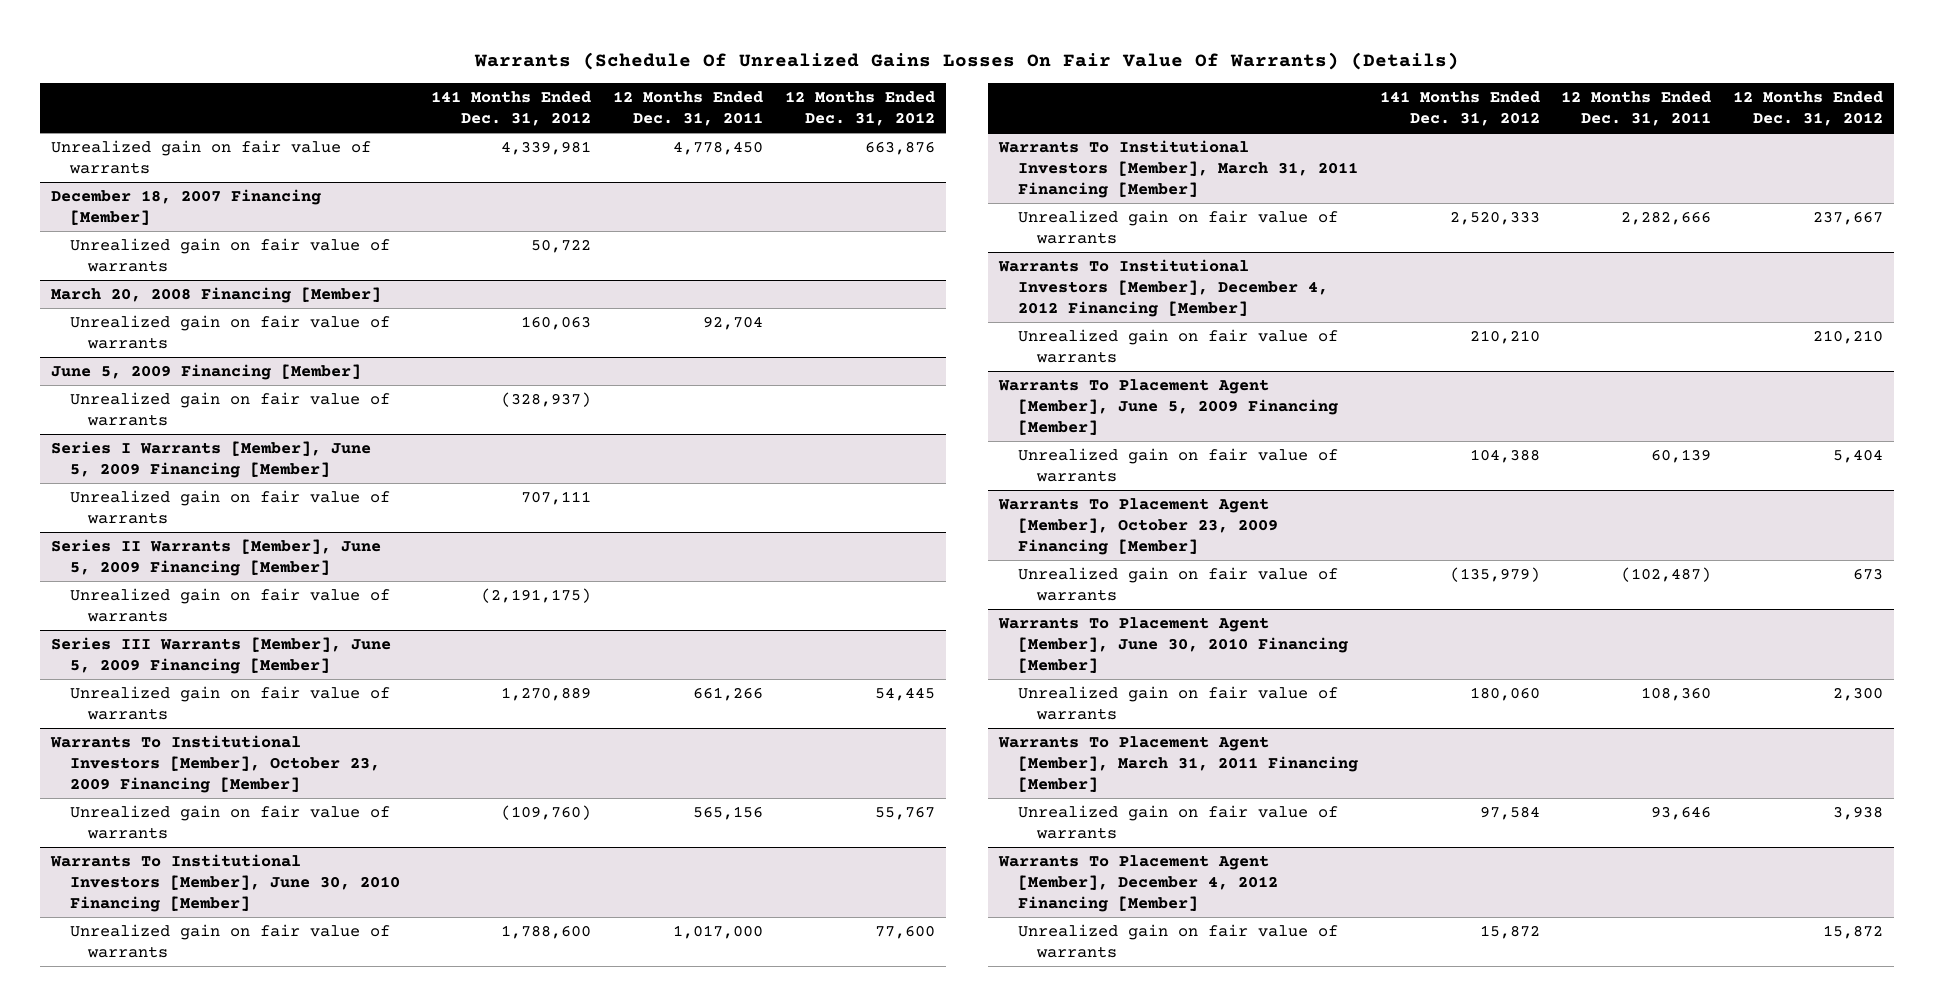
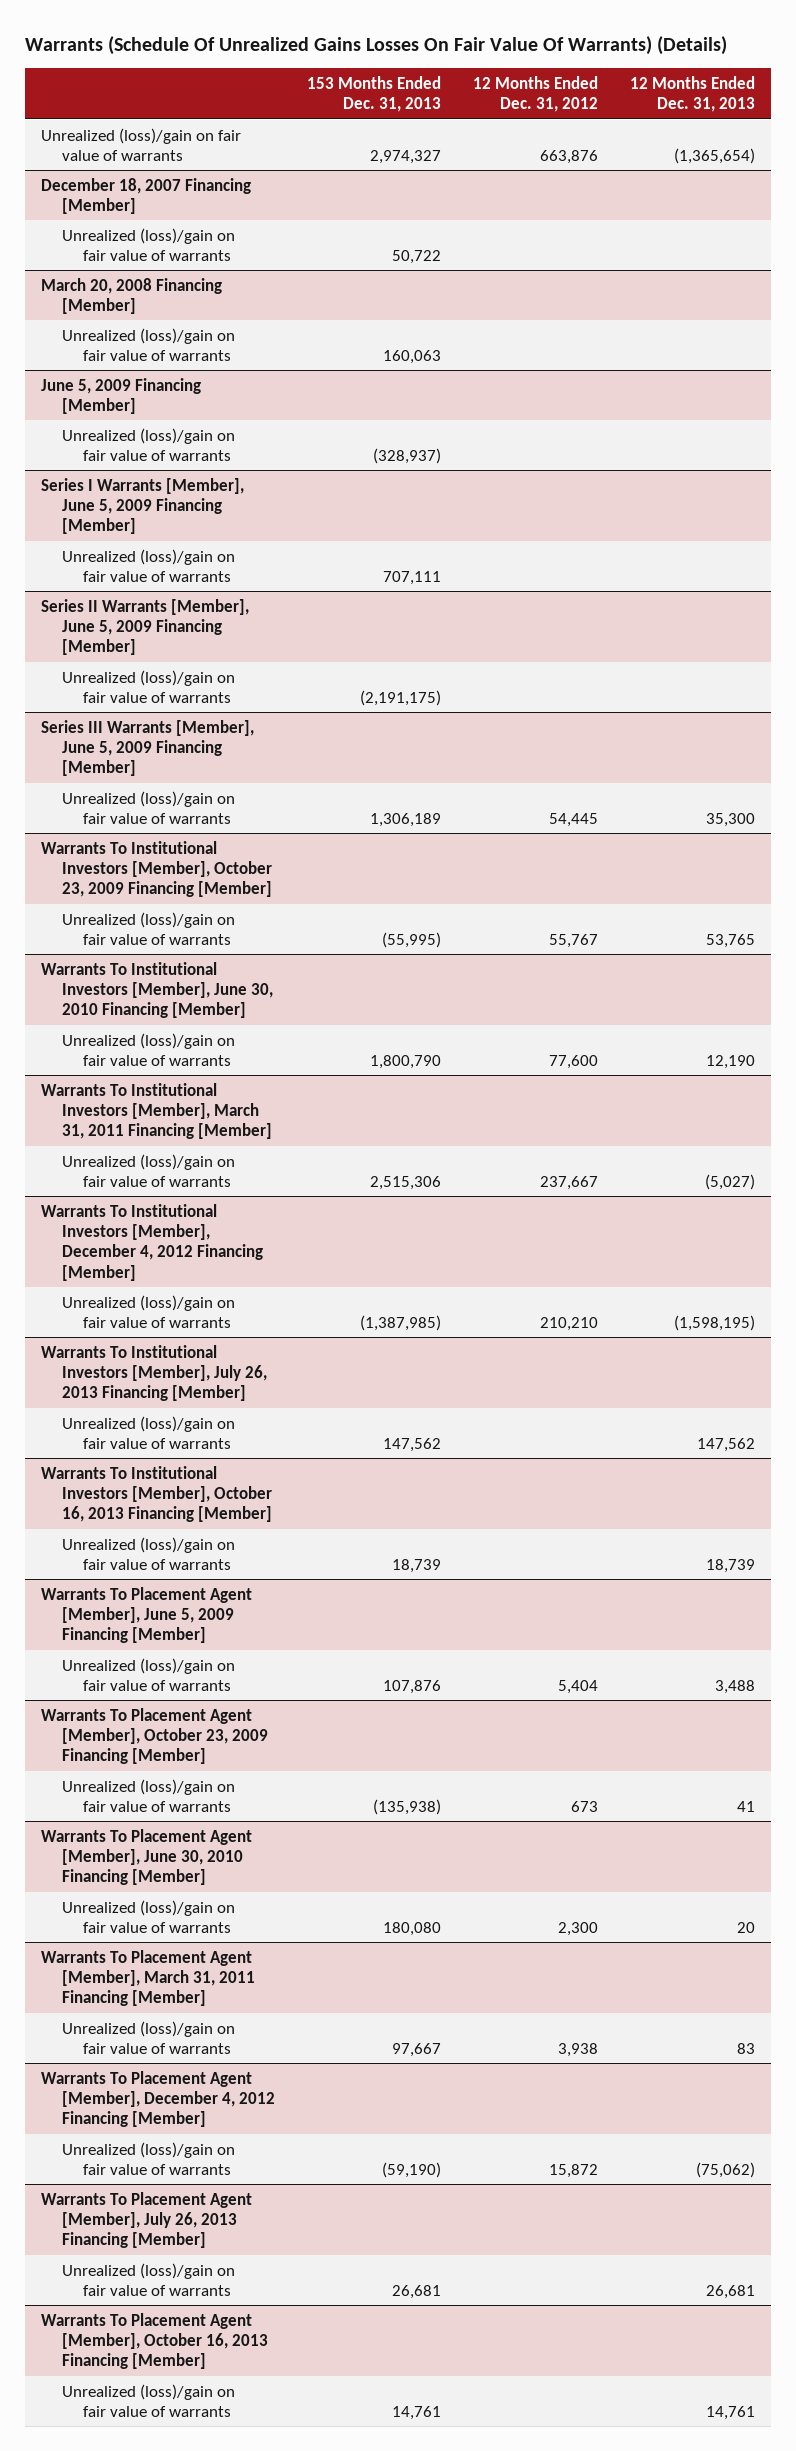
[431,91,592,127] 141 Months Ended Dec. 31, 2012 -> none
[613,91,764,127] 12 Months Ended Dec. 31, 2011 -> none
none -> [307,75,442,113] 153 Months Ended Dec. 31, 2013
none -> [630,75,756,113] 12 Months Ended Dec. 31, 2013
[50,139,371,174] Unrealized gain on fair value of warrants -> [40,127,241,161] Unrealized (loss)/gain on fair value of warrants
[69,237,390,272] Unrealized gain on fair value of warrants -> [62,227,236,261] Unrealized (loss)/gain on fair value of warrants
[69,314,390,349] Unrealized gain on fair value of warrants -> [62,327,236,361] Unrealized (loss)/gain on fair value of warrants
[69,391,390,426] Unrealized gain on fair value of warrants -> [62,427,236,461] Unrealized (loss)/gain on fair value of warrants
[69,489,390,524] Unrealized gain on fair value of warrants -> [62,548,236,582] Unrealized (loss)/gain on fair value of warrants
[69,587,390,622] Unrealized gain on fair value of warrants -> [62,669,236,703] Unrealized (loss)/gain on fair value of warrants
[69,685,390,720] Unrealized gain on fair value of warrants -> [62,790,236,824] Unrealized (loss)/gain on fair value of warrants
[69,804,390,839] Unrealized gain on fair value of warrants -> [62,911,236,945] Unrealized (loss)/gain on fair value of warrants
[69,923,390,958] Unrealized gain on fair value of warrants -> [62,1032,236,1066] Unrealized (loss)/gain on fair value of warrants
[1017,209,1338,244] Unrealized gain on fair value of warrants -> [62,1153,236,1187] Unrealized (loss)/gain on fair value of warrants
[1017,328,1338,363] Unrealized gain on fair value of warrants -> [62,1294,236,1328] Unrealized (loss)/gain on fair value of warrants
none -> [40,1344,268,1402] Warrants To Institutional Investors [Member], July 26, 2013 Financing [Member]
none -> [62,1415,236,1449] Unrealized (loss)/gain on fair value of warrants
none -> [40,1465,273,1523] Warrants To Institutional Investors [Member], October 16, 2013 Financing [Member]
none -> [62,1536,236,1570] Unrealized (loss)/gain on fair value of warrants
[1017,447,1338,482] Unrealized gain on fair value of warrants -> [62,1657,236,1691] Unrealized (loss)/gain on fair value of warrants
[1017,566,1338,601] Unrealized gain on fair value of warrants -> [62,1778,236,1812] Unrealized (loss)/gain on fair value of warrants
[1017,685,1338,720] Unrealized gain on fair value of warrants -> [62,1899,236,1933] Unrealized (loss)/gain on fair value of warrants
[1017,804,1338,839] Unrealized gain on fair value of warrants -> [62,2020,236,2054] Unrealized (loss)/gain on fair value of warrants
[1017,923,1338,958] Unrealized gain on fair value of warrants -> [62,2141,236,2175] Unrealized (loss)/gain on fair value of warrants
none -> [40,2191,252,2249] Warrants To Placement Agent [Member], July 26, 2013 Financing [Member]
none -> [62,2262,236,2296] Unrealized (loss)/gain on fair value of warrants
none -> [40,2312,269,2370] Warrants To Placement Agent [Member], October 16, 2013 Financing [Member]
none -> [62,2383,236,2417] Unrealized (loss)/gain on fair value of warrants

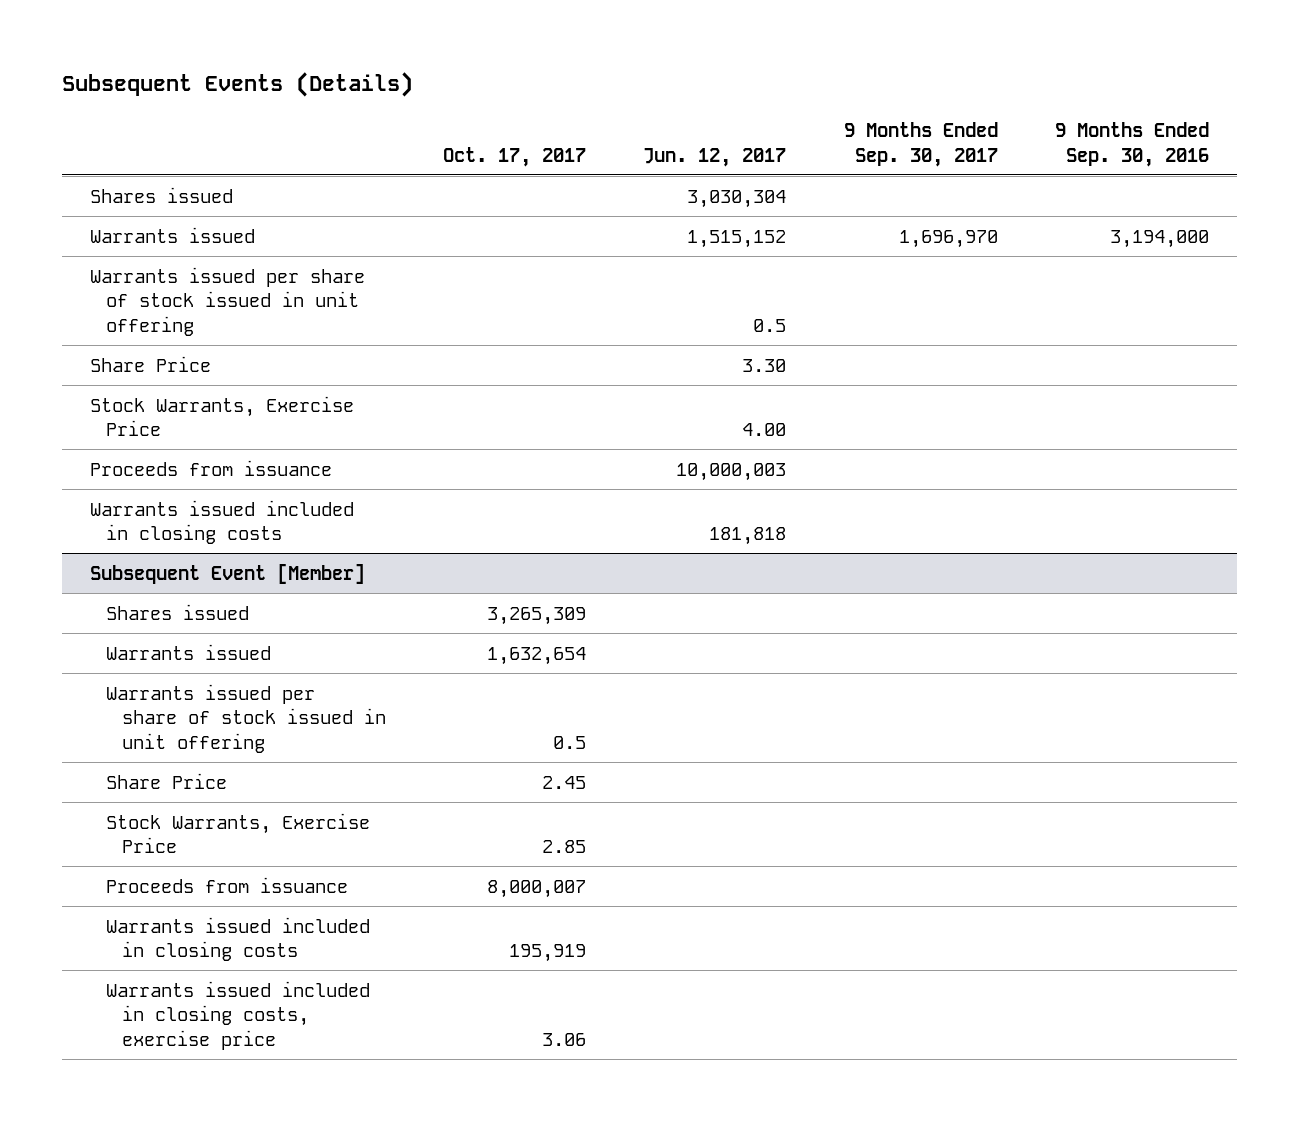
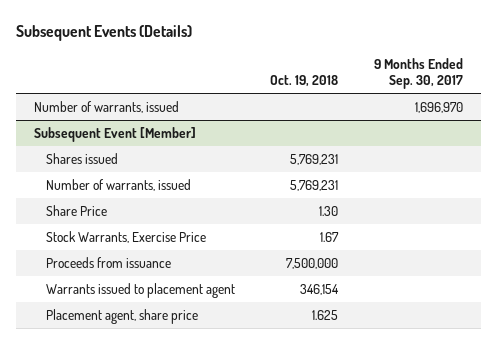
[443,146,587,167] Oct. 17, 2017 -> none
[643,147,787,167] Jun. 12, 2017 -> none
[1054,122,1209,167] 9 Months Ended Sep. 30, 2016 -> none
none -> [270,75,339,88] Oct. 19, 2018
[90,186,234,203] Shares issued -> none
[90,266,366,336] Warrants issued per share of stock issued in unit offering -> none
[90,355,212,372] Share Price -> none
[90,395,355,437] Stock Warrants, Exercise Price -> none
[90,459,333,476] Proceeds from issuance -> none
[90,499,355,545] Warrants issued included in closing costs -> none
[90,226,256,243] Warrants issued -> [34,100,180,113] Number of warrants, issued
[106,683,387,753] Warrants issued per share of stock issued in unit offering -> none
[106,643,272,660] Warrants issued -> [45,178,191,191] Number of warrants, issued
[106,916,371,962] Warrants issued included in closing costs -> none
[106,980,371,1050] Warrants issued included in closing costs, exercise price -> none
none -> [45,282,235,298] Warrants issued to placement agent
none -> [45,308,198,324] Placement agent, share price

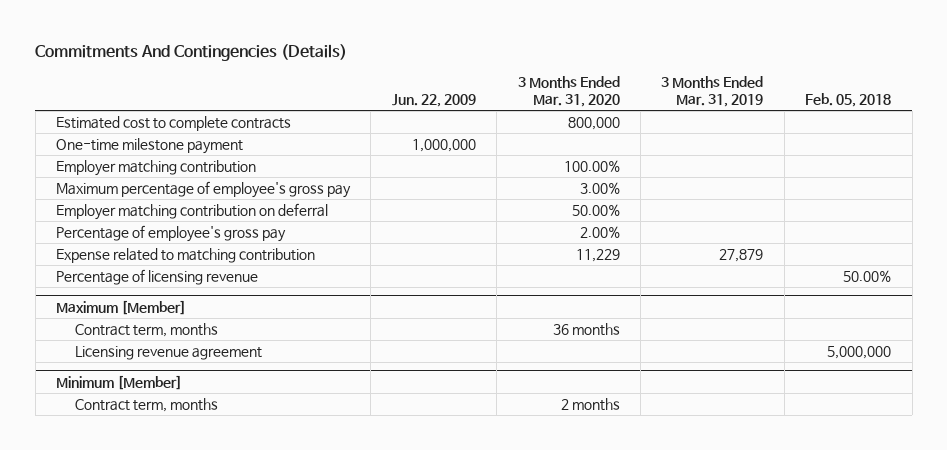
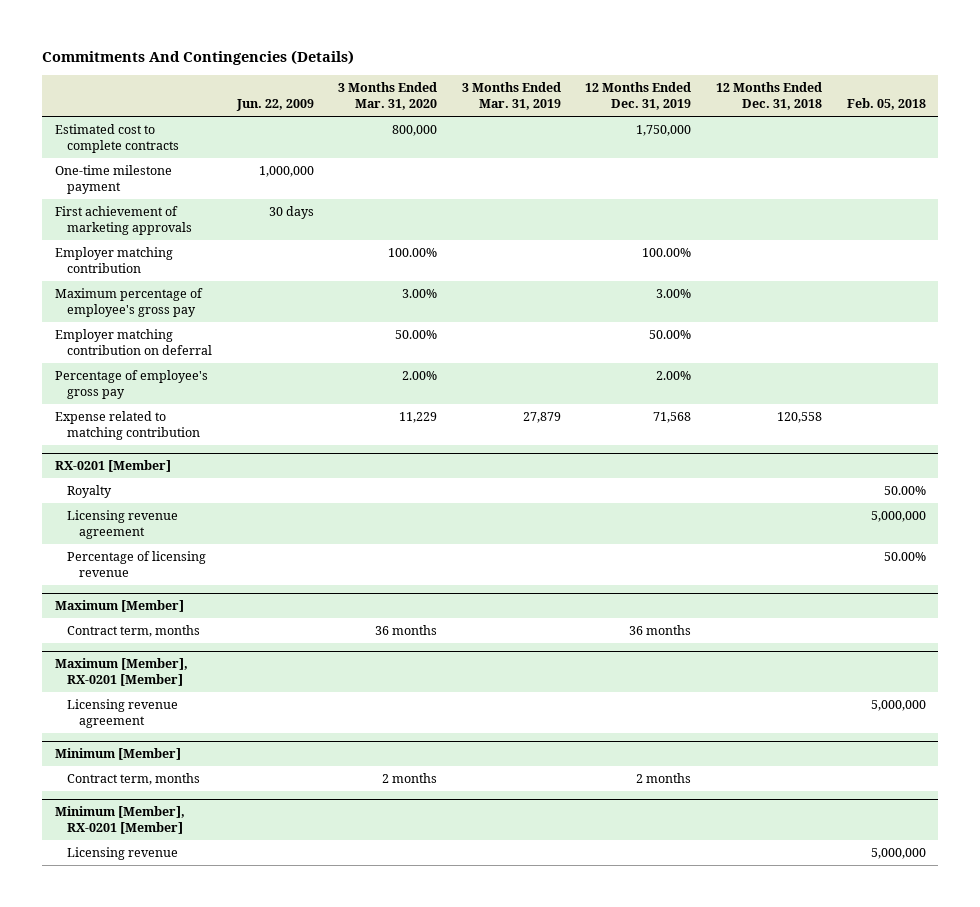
none -> [585,81,692,111] 12 Months Ended Dec. 31, 2019
none -> [716,81,823,111] 12 Months Ended Dec. 31, 2018
none -> [54,206,192,236] First achievement of marketing approvals
[55,268,258,285] Percentage of licensing revenue -> none
none -> [54,460,171,473] RX-0201 [Member]
none -> [66,485,112,499] Royalty
none -> [66,510,178,540] Licensing revenue agreement
none -> [66,551,206,578] Percentage of licensing revenue
[74,345,262,360] Licensing revenue agreement -> none
none -> [54,658,188,687] Maximum [Member], RX-0201 [Member]
none -> [66,699,178,729] Licensing revenue agreement
none -> [54,806,185,835] Minimum [Member], RX-0201 [Member]
none -> [66,847,178,861] Licensing revenue

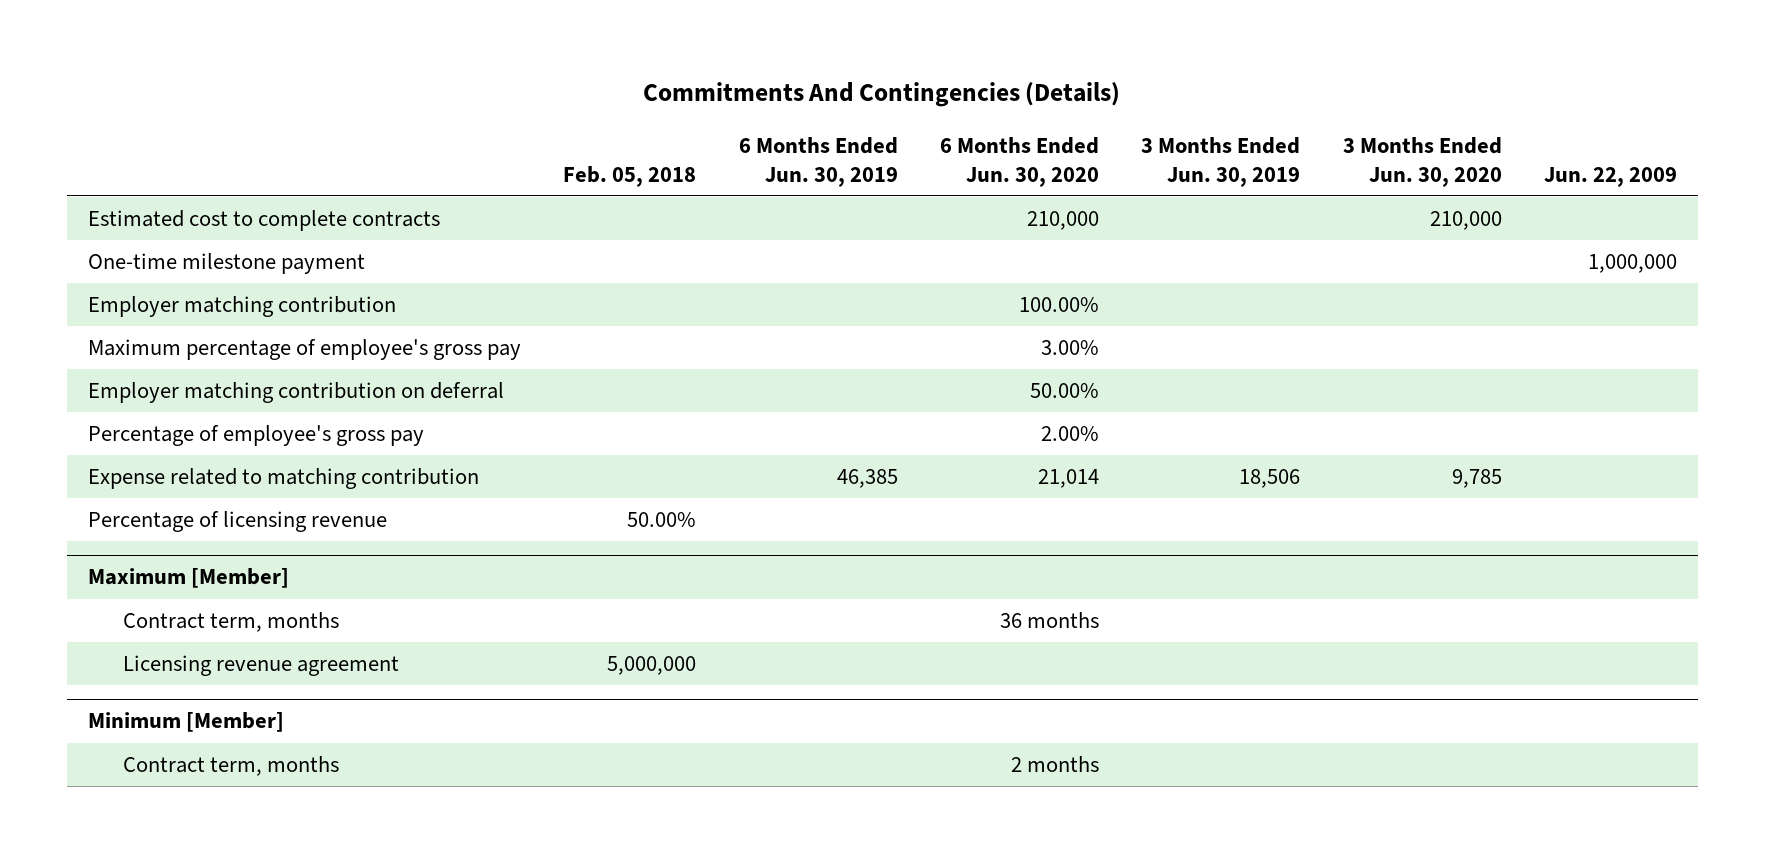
[338,81,438,111] 3 Months Ended Mar. 31, 2020 -> none
[461,81,561,111] 3 Months Ended Mar. 31, 2019 -> none
[585,81,692,111] 12 Months Ended Dec. 31, 2019 -> none
[716,81,823,111] 12 Months Ended Dec. 31, 2018 -> none
none -> [738,136,898,187] 6 Months Ended Jun. 30, 2019
none -> [939,136,1099,187] 6 Months Ended Jun. 30, 2020
none -> [1141,136,1301,187] 3 Months Ended Jun. 30, 2019
none -> [1342,136,1502,187] 3 Months Ended Jun. 30, 2020
[54,206,192,236] First achievement of marketing approvals -> none
[54,460,171,473] RX-0201 [Member] -> none
[66,485,112,499] Royalty -> none
[66,510,178,540] Licensing revenue agreement -> none
[66,551,206,578] Percentage of licensing revenue -> none
none -> [87,511,387,533] Percentage of licensing revenue
[54,658,188,687] Maximum [Member], RX-0201 [Member] -> none
[66,699,178,729] Licensing revenue agreement -> none
none -> [122,655,399,677] Licensing revenue agreement
[54,806,185,835] Minimum [Member], RX-0201 [Member] -> none
[66,847,178,861] Licensing revenue -> none

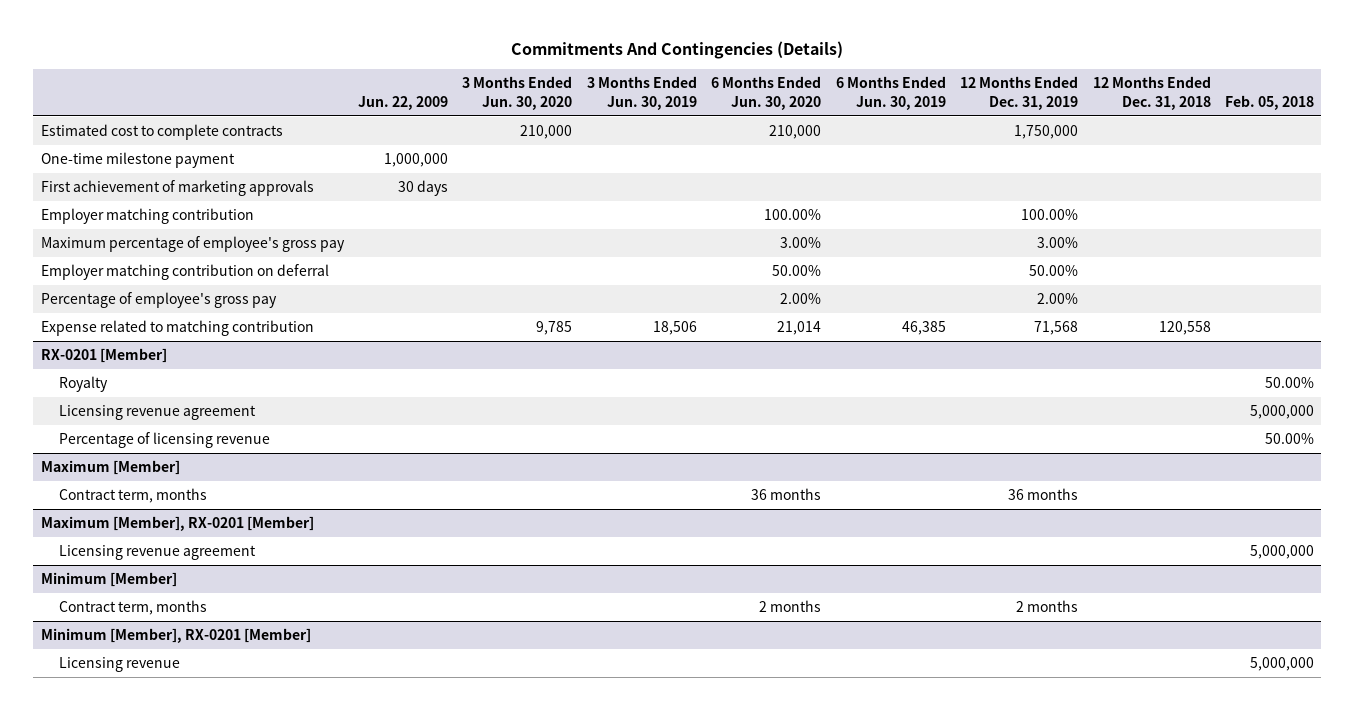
none -> [960,76,1079,110] 12 Months Ended Dec. 31, 2019
none -> [1092,76,1211,110] 12 Months Ended Dec. 31, 2018
none -> [40,180,314,197] First achievement of marketing approvals
[87,511,387,533] Percentage of licensing revenue -> none
none -> [40,348,167,364] RX-0201 [Member]
none -> [58,376,108,393] Royalty
none -> [58,405,256,421] Licensing revenue agreement
none -> [58,432,270,449] Percentage of licensing revenue
[122,655,399,677] Licensing revenue agreement -> none
none -> [40,516,314,532] Maximum [Member], RX-0201 [Member]
none -> [58,545,256,561] Licensing revenue agreement
none -> [40,628,311,644] Minimum [Member], RX-0201 [Member]
none -> [58,657,180,673] Licensing revenue

